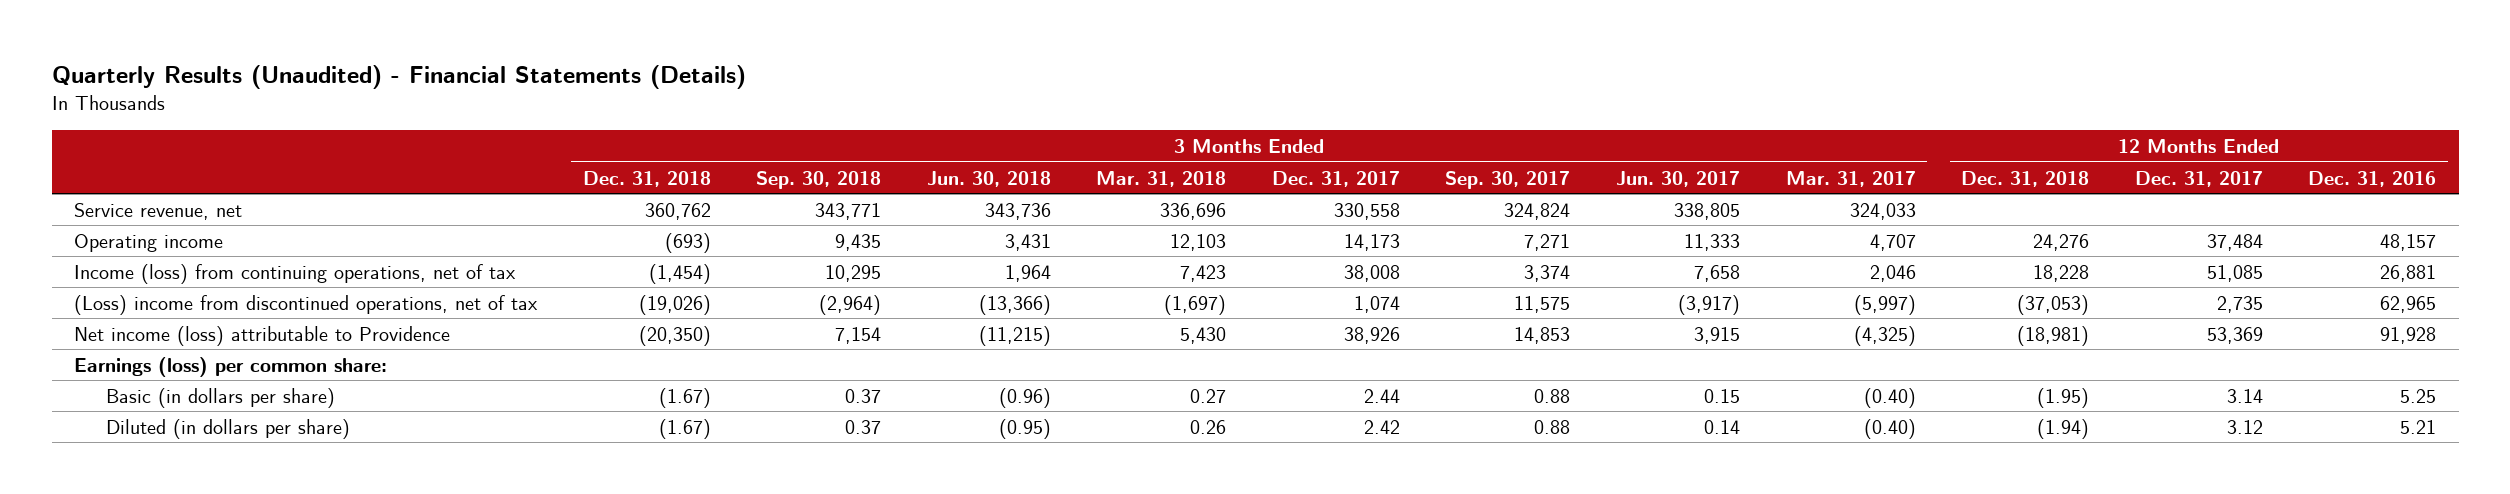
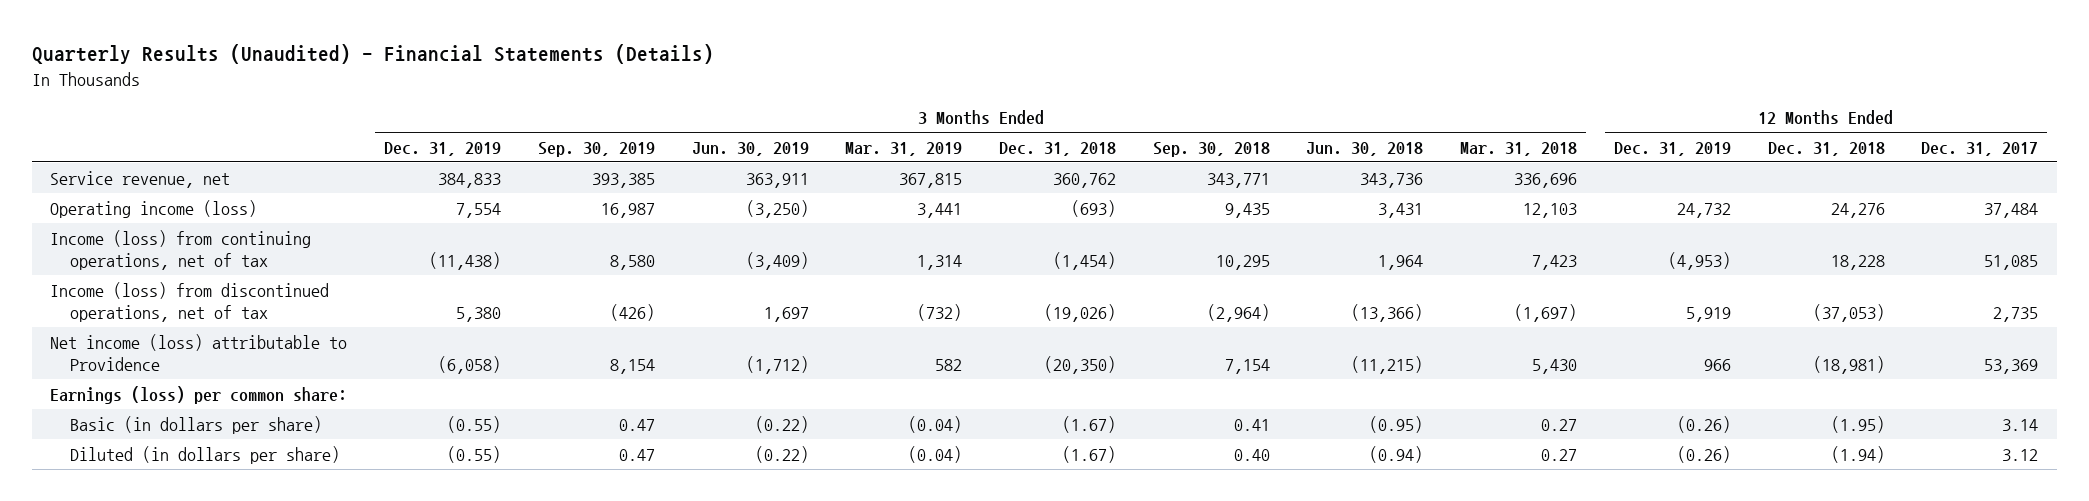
[1271,170,1400,187] Dec. 31, 2017 -> none
[1445,170,1571,189] Sep. 30, 2017 -> none
[1616,170,1741,187] Jun. 30, 2017 -> none
[1785,170,1916,187] Mar. 31, 2017 -> none
[2308,170,2437,187] Dec. 31, 2016 -> none
none -> [384,141,502,156] Dec. 31, 2019
none -> [537,141,655,157] Sep. 30, 2019
none -> [691,141,809,156] Jun. 30, 2019
none -> [845,141,963,156] Mar. 31, 2019
none -> [1613,141,1731,156] Dec. 31, 2019
[74,233,224,252] Operating income -> [50,199,258,218] Operating income (loss)
[74,294,539,315] (Loss) income from discontinued operations, net of tax -> [50,281,330,322] Income (loss) from discontinued operations, net of tax
[845,388,882,403] 0.37 -> [1233,418,1270,431] 0.41
[998,387,1051,408] (0.96) -> [1369,415,1424,433] (0.95)
[845,419,882,434] 0.37 -> [1233,448,1270,461] 0.40
[998,418,1051,439] (0.95) -> [1369,445,1424,463] (0.94)
[1190,419,1227,434] 0.26 -> [1541,448,1578,461] 0.27

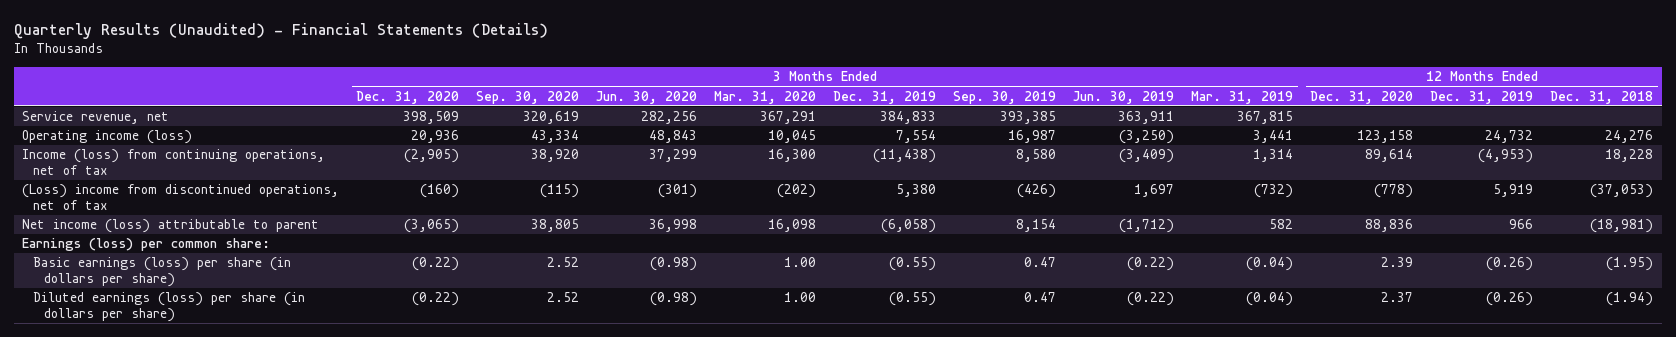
[998,141,1116,156] Dec. 31, 2018 -> none
[1152,141,1270,157] Sep. 30, 2018 -> none
[1306,141,1424,156] Jun. 30, 2018 -> none
[1460,141,1578,156] Mar. 31, 2018 -> none
[1921,141,2039,156] Dec. 31, 2017 -> none
none -> [356,90,460,104] Dec. 31, 2020
none -> [476,90,580,104] Sep. 30, 2020
none -> [596,90,698,104] Jun. 30, 2020
none -> [714,90,817,104] Mar. 31, 2020
none -> [1310,90,1414,104] Dec. 31, 2020
[50,281,330,322] Income (loss) from discontinued operations, net of tax -> [22,184,340,211] (Loss) income from discontinued operations, net of tax
[50,333,348,371] Net income (loss) attributable to Providence -> [22,219,320,234] Net income (loss) attributable to parent
[69,415,322,434] Basic (in dollars per share) -> [33,257,292,288] Basic earnings (loss) per share (in dollars per share)
[69,445,340,464] Diluted (in dollars per share) -> [33,292,306,323] Diluted earnings (loss) per share (in dollars per share)

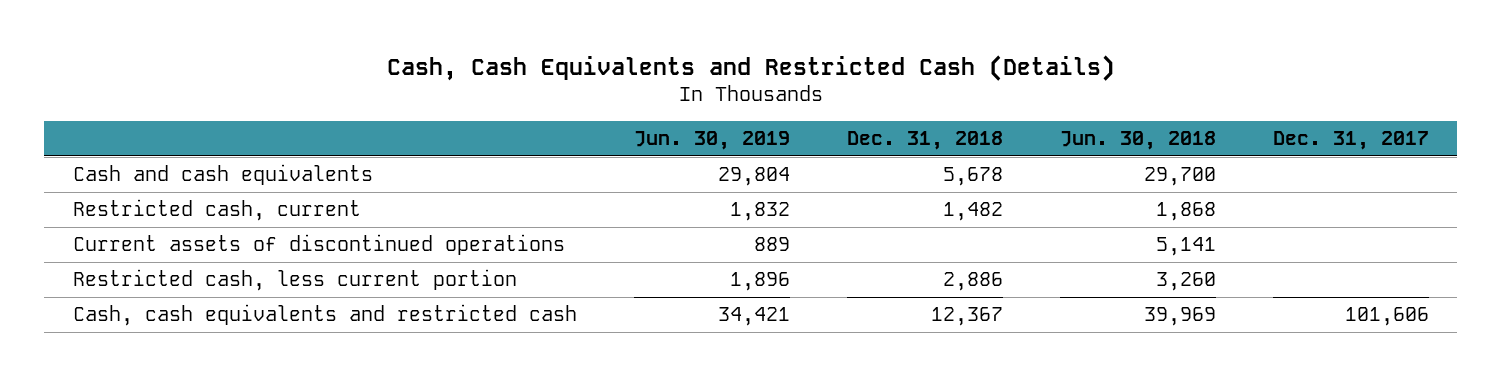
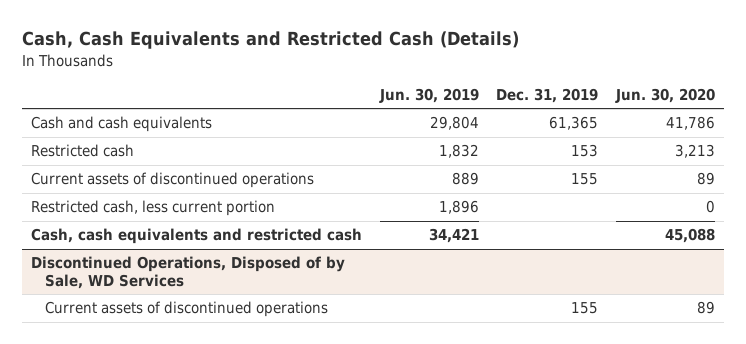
[846,131,1003,151] Dec. 31, 2018 -> none
[1059,131,1216,151] Jun. 30, 2018 -> none
[1272,131,1429,151] Dec. 31, 2017 -> none
none -> [496,87,599,103] Dec. 31, 2019
none -> [615,87,716,103] Jun. 30, 2020
[72,199,361,222] Restricted cash, current -> [30,144,134,158] Restricted cash
none -> [30,256,345,290] Discontinued Operations, Disposed of by Sale, WD Services
none -> [44,301,328,318] Current assets of discontinued operations

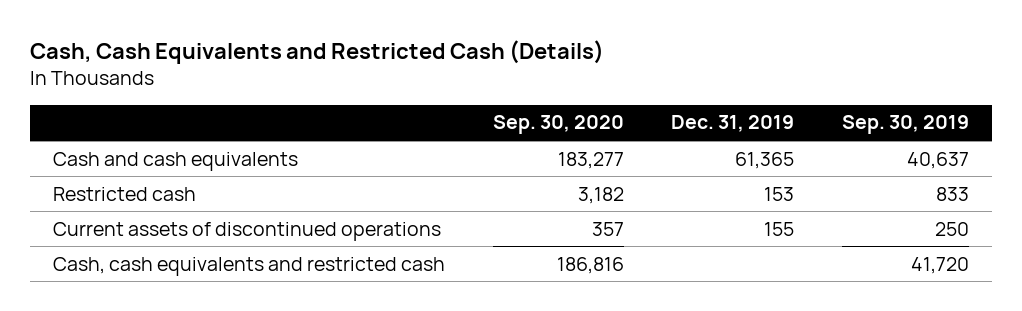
[378,87,479,103] Jun. 30, 2019 -> none
[615,87,716,103] Jun. 30, 2020 -> none
none -> [492,115,624,135] Sep. 30, 2020
none -> [841,115,969,135] Sep. 30, 2019
[30,200,275,217] Restricted cash, less current portion -> none
[30,256,345,290] Discontinued Operations, Disposed of by Sale, WD Services -> none
[44,301,328,318] Current assets of discontinued operations -> none

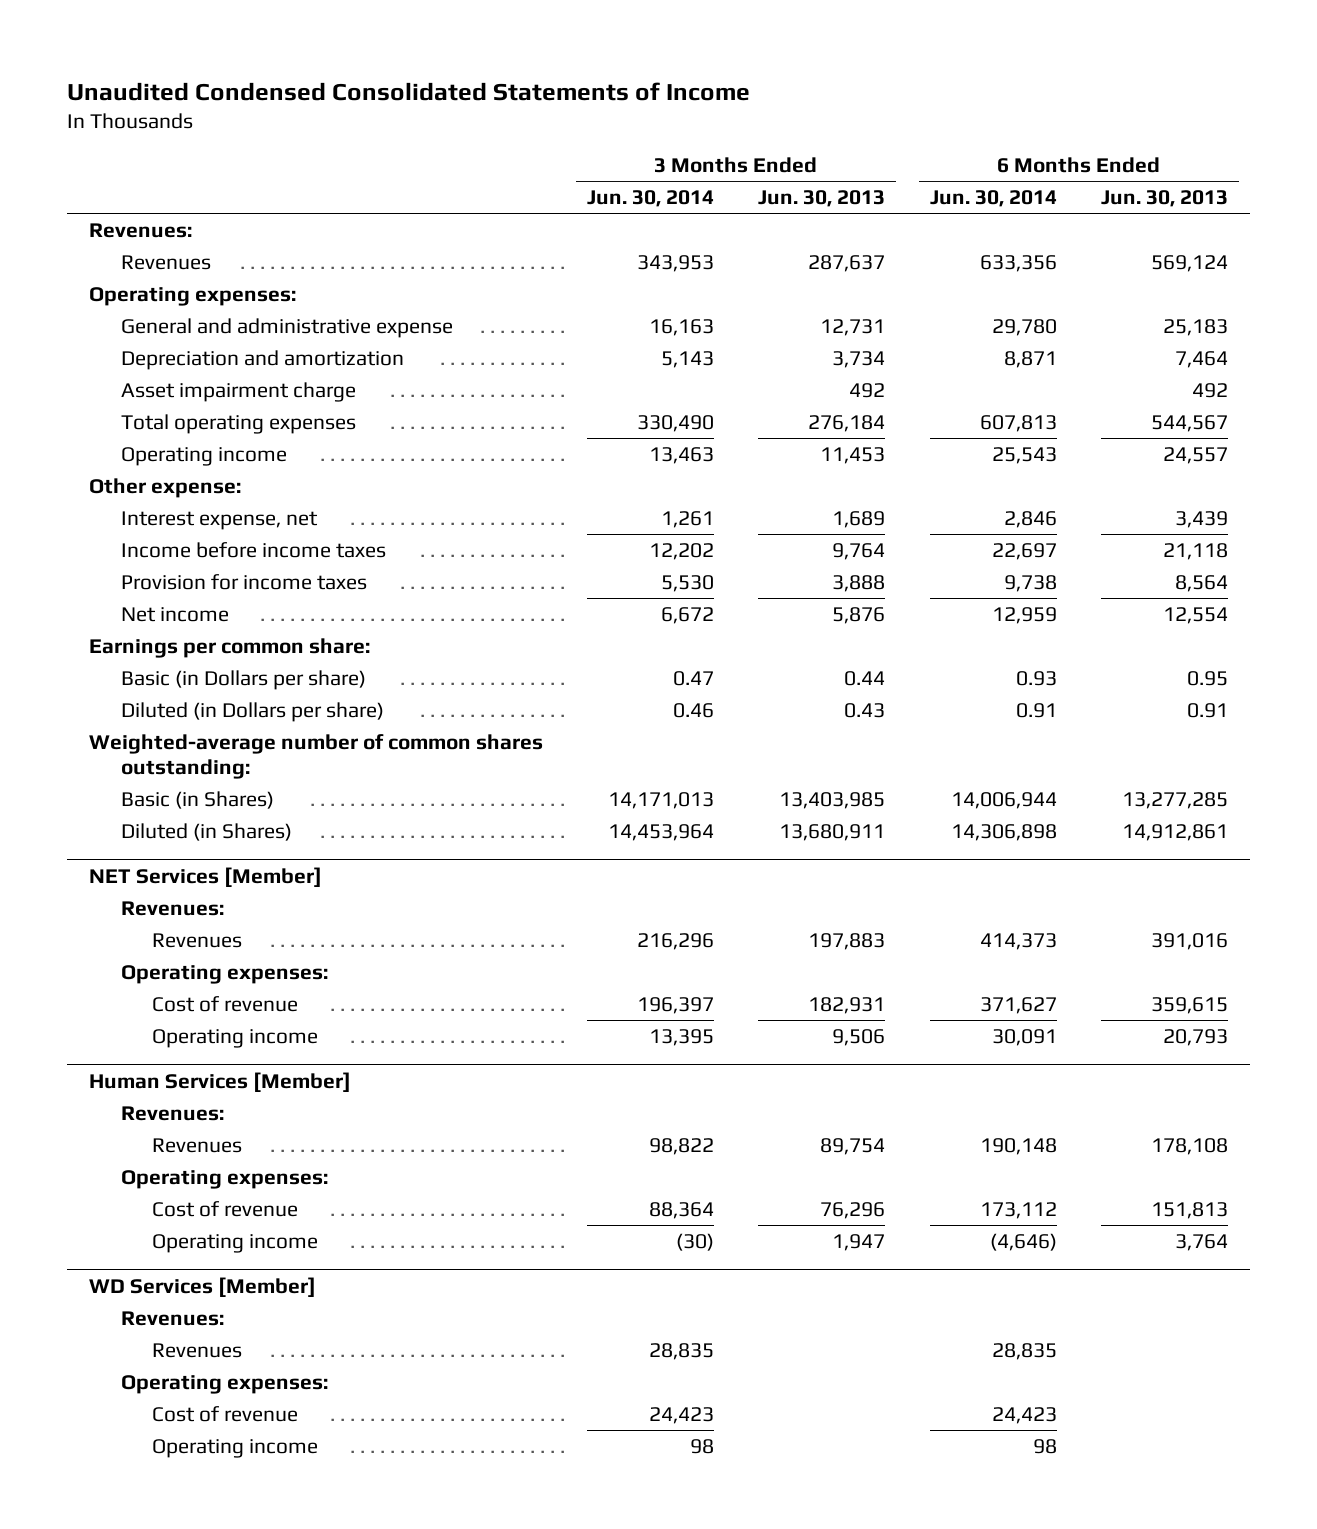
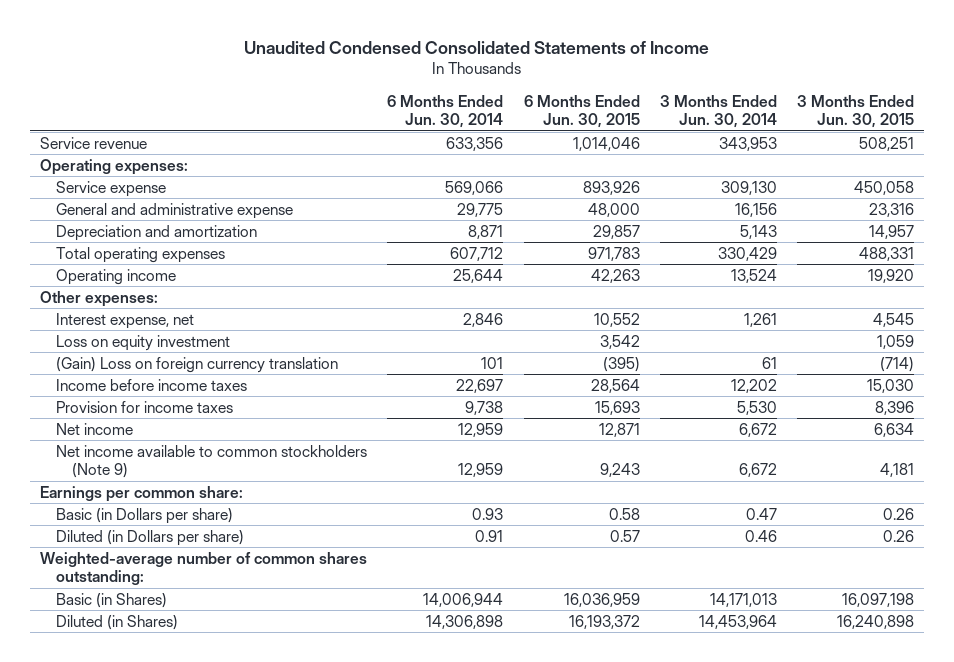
[758,190,886,208] Jun. 30, 2013 -> none
[1100,190,1228,208] Jun. 30, 2013 -> none
none -> [523,94,640,129] 6 Months Ended Jun. 30, 2015
none -> [797,94,915,129] 3 Months Ended Jun. 30, 2015
[89,222,193,238] Revenues: -> none
[120,254,211,270] Revenues -> [40,136,148,149] Service revenue
none -> [55,180,166,197] Service expense
[649,318,715,336] 16,163 -> [734,202,777,217] 16,156
[991,318,1057,336] 29,780 -> [457,202,504,217] 29,775
[120,381,356,402] Asset impairment charge -> none
[89,477,242,498] Other expense: -> none
[637,414,715,432] 330,490 -> [717,246,777,261] 330,429
[979,414,1057,432] 607,813 -> [450,246,504,261] 607,712
[649,446,715,464] 13,463 -> [730,268,777,283] 13,524
[991,446,1057,464] 25,543 -> [453,268,504,283] 25,644
none -> [40,290,159,307] Other expenses:
none -> [55,334,230,351] Loss on equity investment
none -> [55,356,338,373] (Gain) Loss on foreign currency translation
none -> [55,444,367,479] Net income available to common stockholders (Note 9)
[89,866,323,887] NET Services [Member] -> none
[120,900,224,916] Revenues: -> none
[151,932,242,948] Revenues -> none
[120,964,328,984] Operating expenses: -> none
[151,995,298,1012] Cost of revenue -> none
[151,1028,318,1048] Operating income -> none
[89,1071,352,1092] Human Services [Member] -> none
[120,1105,224,1121] Revenues: -> none
[151,1137,242,1153] Revenues -> none
[120,1169,328,1189] Operating expenses: -> none
[151,1200,298,1217] Cost of revenue -> none
[151,1233,318,1253] Operating income -> none
[89,1276,317,1297] WD Services [Member] -> none
[120,1310,224,1326] Revenues: -> none
[151,1342,242,1358] Revenues -> none
[120,1374,328,1394] Operating expenses: -> none
[151,1405,298,1422] Cost of revenue -> none
[151,1438,318,1458] Operating income -> none

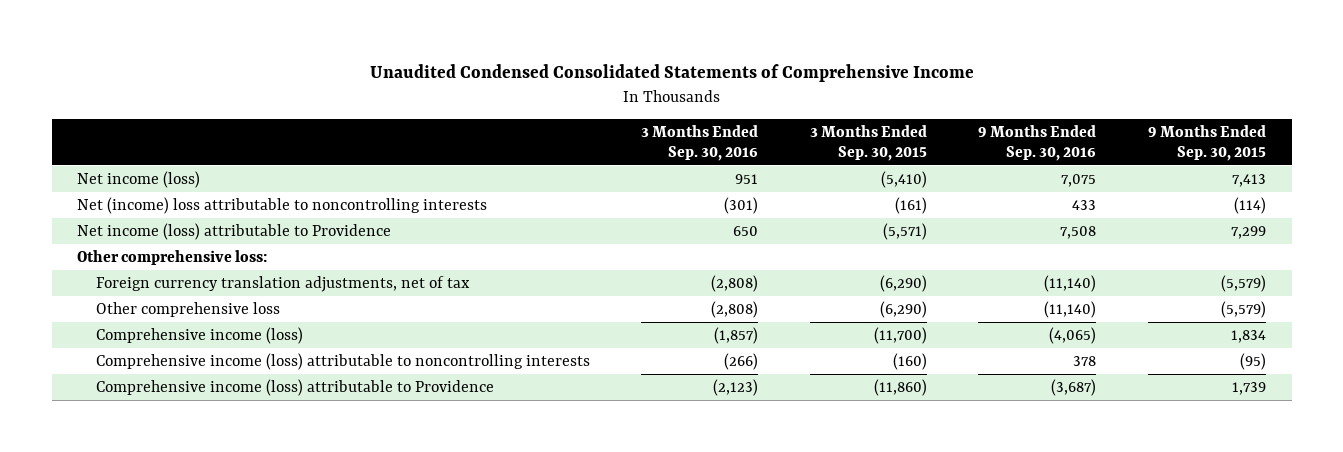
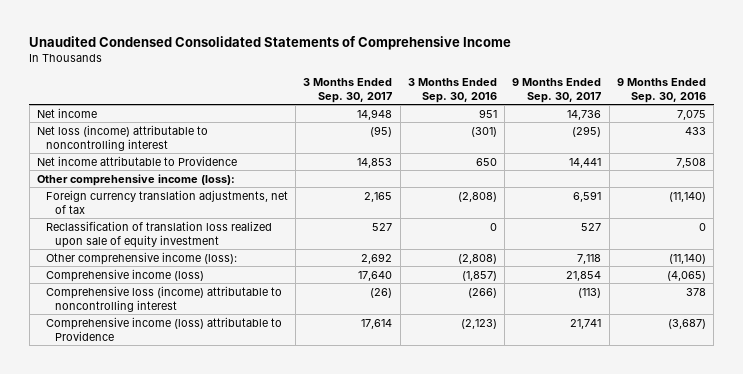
[809,124,927,161] 3 Months Ended Sep. 30, 2015 -> none
[1147,124,1266,161] 9 Months Ended Sep. 30, 2015 -> none
none -> [303,77,393,103] 3 Months Ended Sep. 30, 2017
none -> [512,77,602,103] 9 Months Ended Sep. 30, 2017
[77,170,201,188] Net income (loss) -> [37,107,98,118] Net income
[77,196,488,214] Net (income) loss attributable to noncontrolling interests -> [37,124,209,151] Net loss (income) attributable to noncontrolling interest
[77,222,392,240] Net income (loss) attributable to Providence -> [37,155,238,166] Net income attributable to Providence
[77,249,268,265] Other comprehensive loss: -> [37,173,236,186] Other comprehensive income (loss):
none -> [45,220,272,248] Reclassification of translation loss realized upon sale of equity investment
[95,301,280,317] Other comprehensive loss -> [45,251,237,265] Other comprehensive income (loss):
[95,352,590,370] Comprehensive income (loss) attributable to noncontrolling interests -> [45,285,282,312] Comprehensive loss (income) attributable to noncontrolling interest

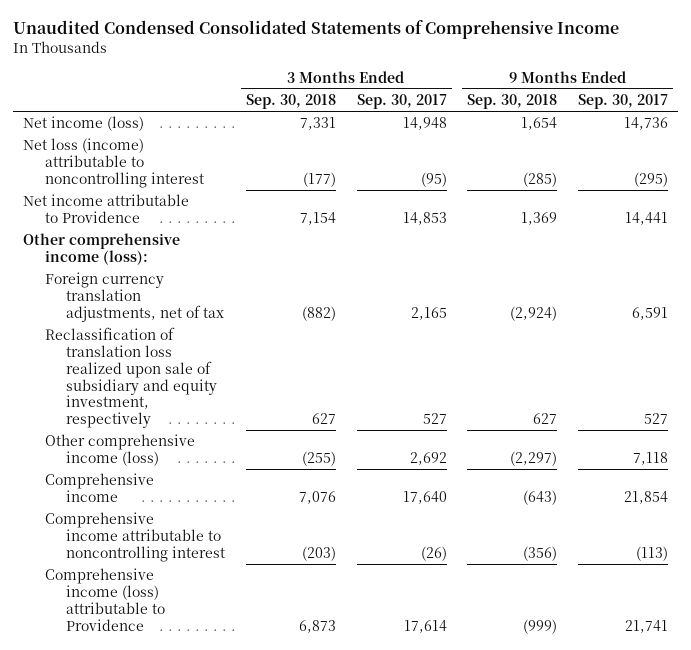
[407,77,497,103] 3 Months Ended Sep. 30, 2016 -> none
[616,77,706,103] 9 Months Ended Sep. 30, 2016 -> none
none -> [245,94,336,110] Sep. 30, 2018
none -> [467,94,558,110] Sep. 30, 2018
[37,107,98,118] Net income -> [22,116,144,132] Net income (loss)
[45,220,272,248] Reclassification of translation loss realized upon sale of equity investment -> [44,327,218,429] Reclassification of translation loss realized upon sale of subsidiary and equity investment, respectively
[45,251,237,265] Other comprehensive income (loss): -> [44,434,195,466] Other comprehensive income (loss)
[45,268,204,282] Comprehensive income (loss) -> [44,473,154,502] Comprehensive income
[45,285,282,312] Comprehensive loss (income) attributable to noncontrolling interest -> [44,512,226,562] Comprehensive income attributable to noncontrolling interest

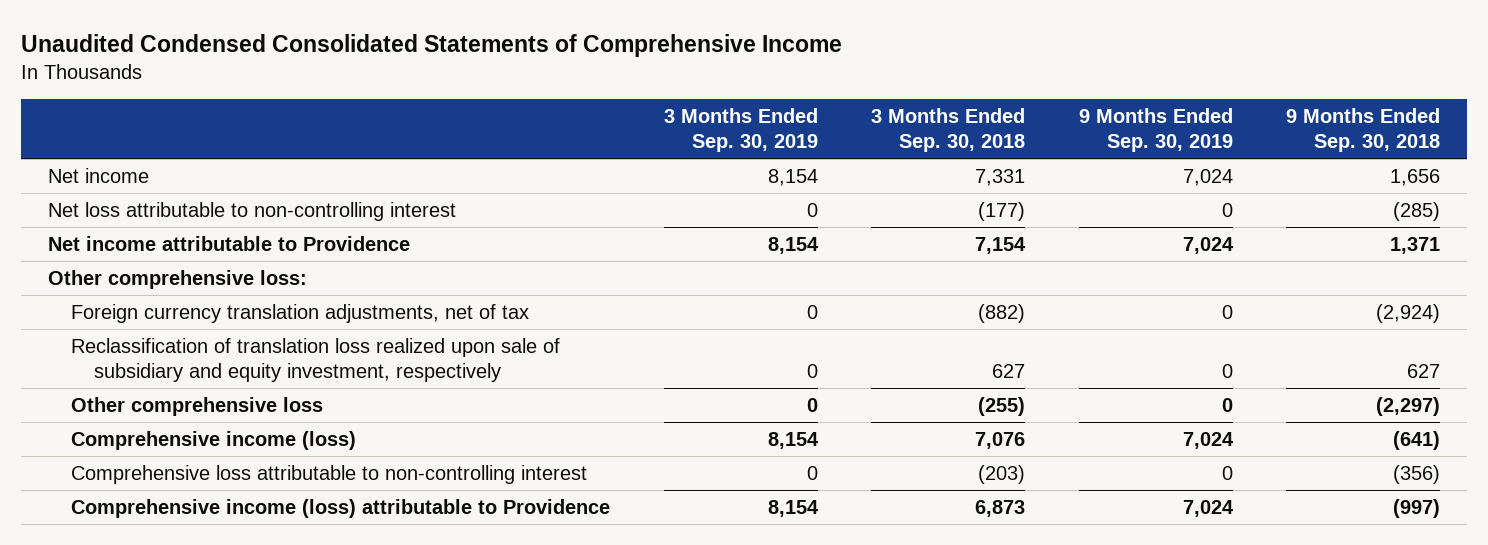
[356,94,447,110] Sep. 30, 2017 -> none
[578,94,669,110] Sep. 30, 2017 -> none
none -> [663,107,818,153] 3 Months Ended Sep. 30, 2019
none -> [1078,107,1233,153] 9 Months Ended Sep. 30, 2019
[22,116,144,132] Net income (loss) -> [47,167,149,183] Net income
[521,117,558,131] 1,654 -> [1390,168,1441,186] 1,656
[22,138,204,188] Net loss (income) attributable to noncontrolling interest -> [47,201,456,221] Net loss attributable to non-controlling interest
[521,211,558,225] 1,369 -> [1390,236,1441,254] 1,371
[22,233,180,265] Other comprehensive income (loss): -> [47,269,307,289] Other comprehensive loss:
[44,434,195,466] Other comprehensive income (loss) -> [71,396,324,416] Other comprehensive loss
[44,473,154,502] Comprehensive income -> [71,430,357,450] Comprehensive income (loss)
[523,489,558,505] (643) -> [1393,430,1441,450] (641)
[44,512,226,562] Comprehensive income attributable to noncontrolling interest -> [71,464,588,484] Comprehensive loss attributable to non-controlling interest
[523,618,558,634] (999) -> [1393,498,1441,518] (997)

